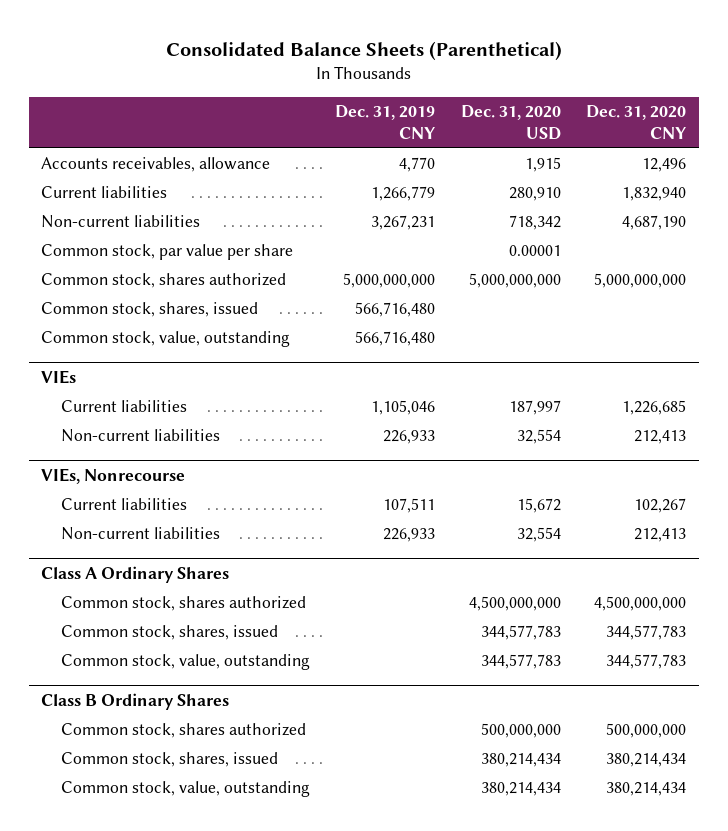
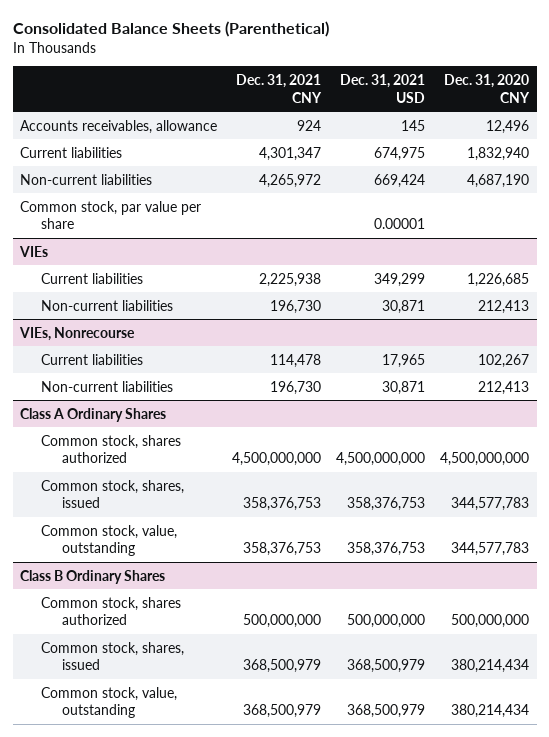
[335,104,436,139] Dec. 31, 2019 CNY -> none
[460,104,561,140] Dec. 31, 2020 USD -> none
none -> [236,74,323,103] Dec. 31, 2021 CNY
none -> [340,74,426,103] Dec. 31, 2021 USD
[41,273,287,289] Common stock, shares authorized -> none
[41,302,259,318] Common stock, shares, issued -> none
[41,331,291,348] Common stock, value, outstanding -> none

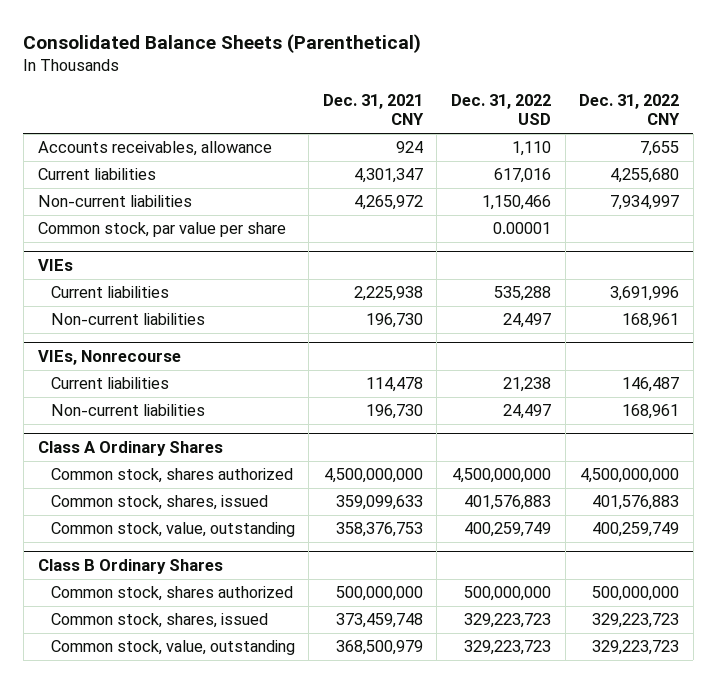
[340,74,426,103] Dec. 31, 2021 USD -> none
[444,74,531,103] Dec. 31, 2020 CNY -> none
none -> [450,94,551,126] Dec. 31, 2022 USD
none -> [579,94,681,126] Dec. 31, 2022 CNY
[243,497,322,512] 358,376,753 -> [335,495,423,511] 359,099,633
[243,659,322,674] 368,500,979 -> [335,613,423,629] 373,459,748

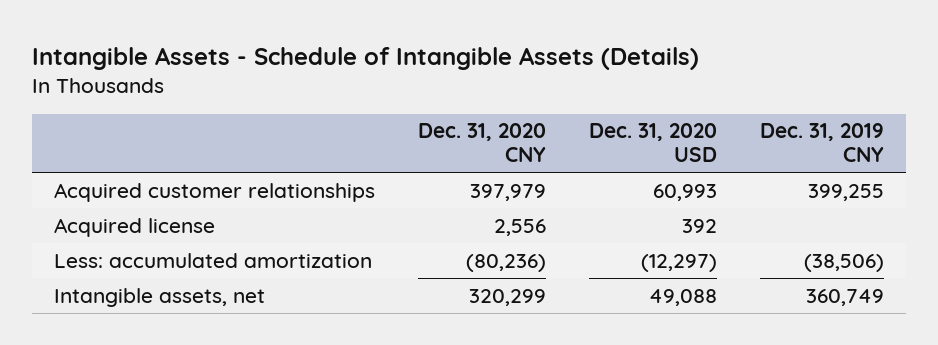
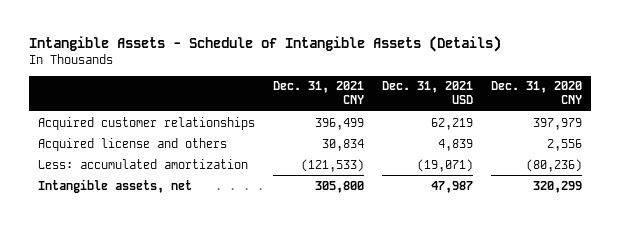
[588,123,717,163] Dec. 31, 2020 USD -> none
[760,123,885,163] Dec. 31, 2019 CNY -> none
none -> [273,81,365,105] Dec. 31, 2021 CNY
none -> [382,81,474,105] Dec. 31, 2021 USD
[53,217,215,237] Acquired license -> [38,137,228,151] Acquired license and others

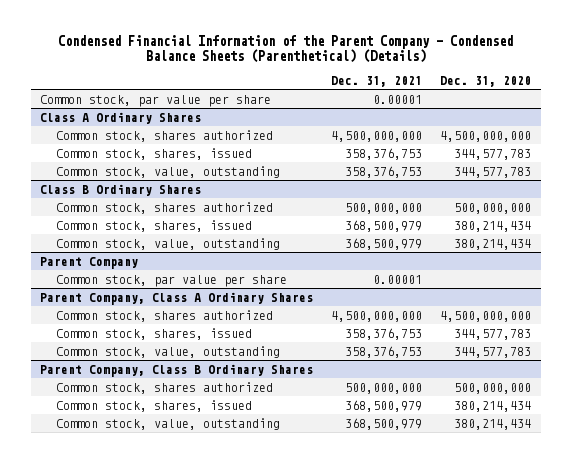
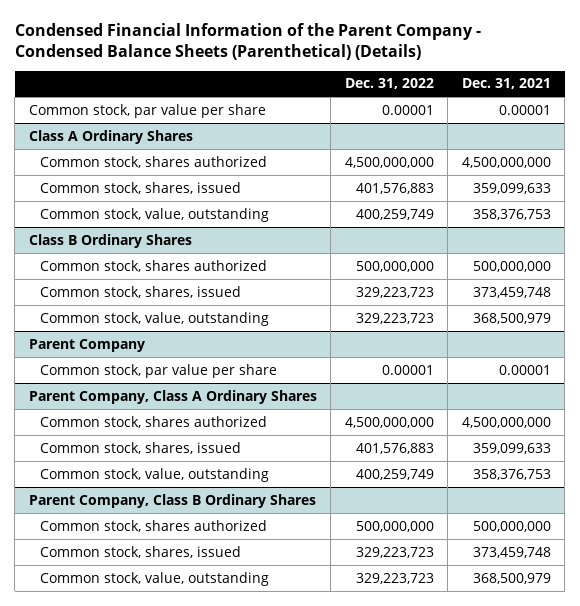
[440,75,532,87] Dec. 31, 2020 -> none
none -> [344,78,434,90] Dec. 31, 2022
[345,147,423,160] 358,376,753 -> [472,182,551,194] 359,099,633
[345,219,423,232] 368,500,979 -> [472,286,551,298] 373,459,748
[345,327,423,340] 358,376,753 -> [472,442,551,454] 359,099,633
[345,399,423,412] 368,500,979 -> [472,546,551,558] 373,459,748

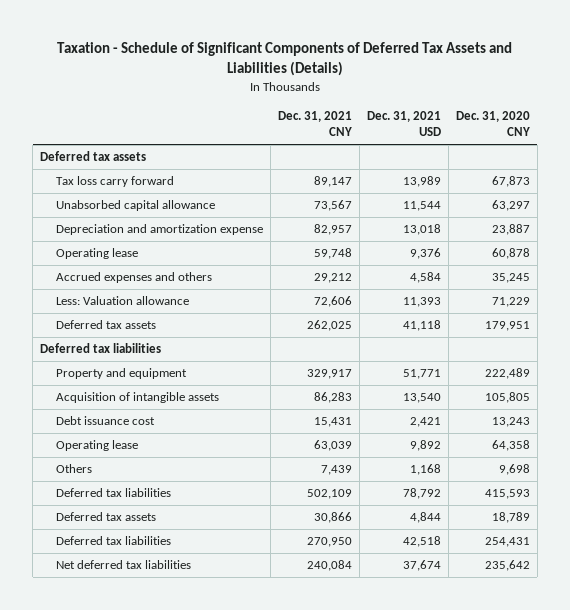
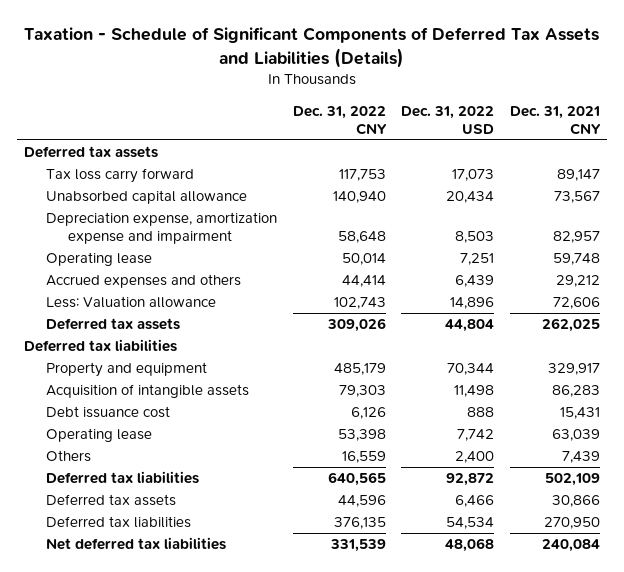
[366,110,441,137] Dec. 31, 2021 USD -> none
[455,110,530,137] Dec. 31, 2020 CNY -> none
none -> [292,105,387,135] Dec. 31, 2022 CNY
none -> [401,105,495,134] Dec. 31, 2022 USD
[55,224,263,236] Depreciation and amortization expense -> [46,212,278,245] Depreciation expense, amortization expense and impairment

